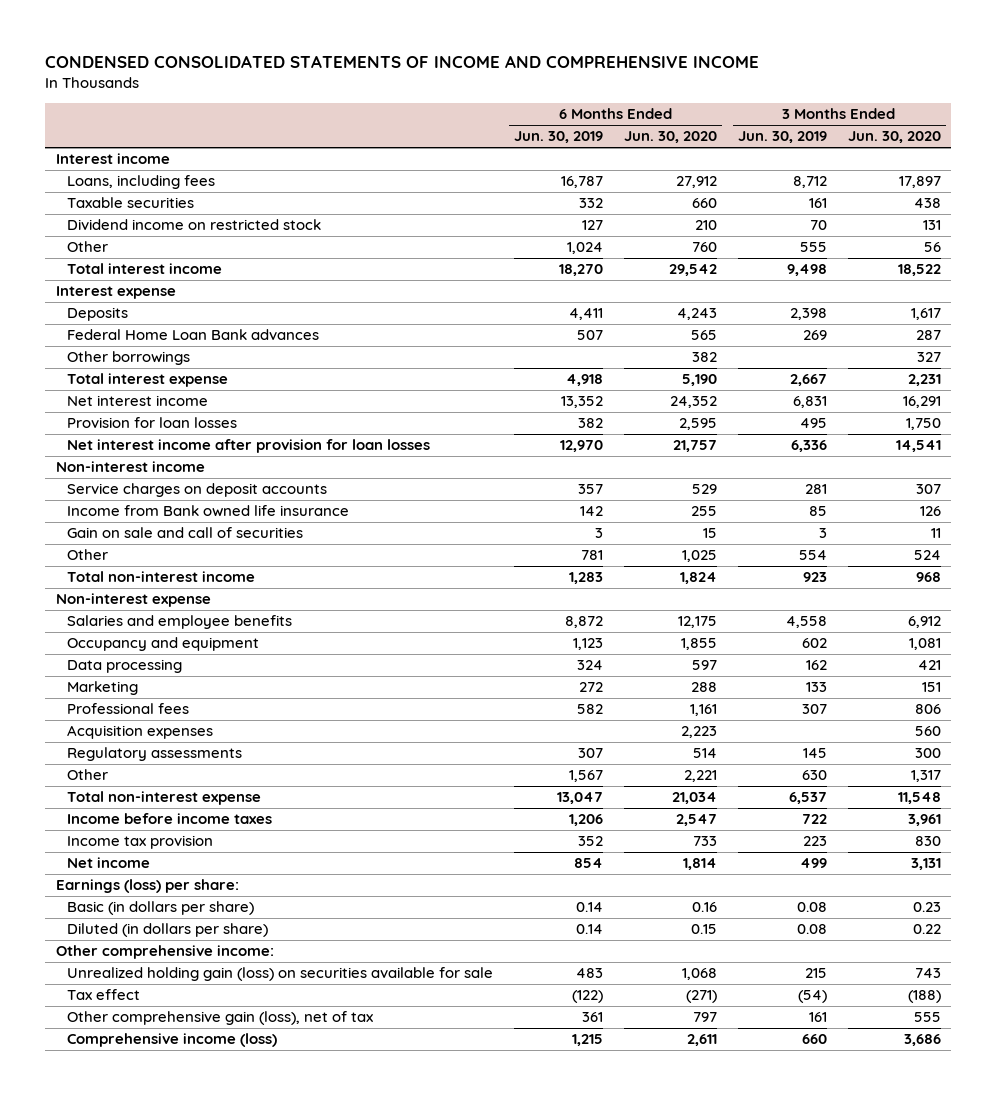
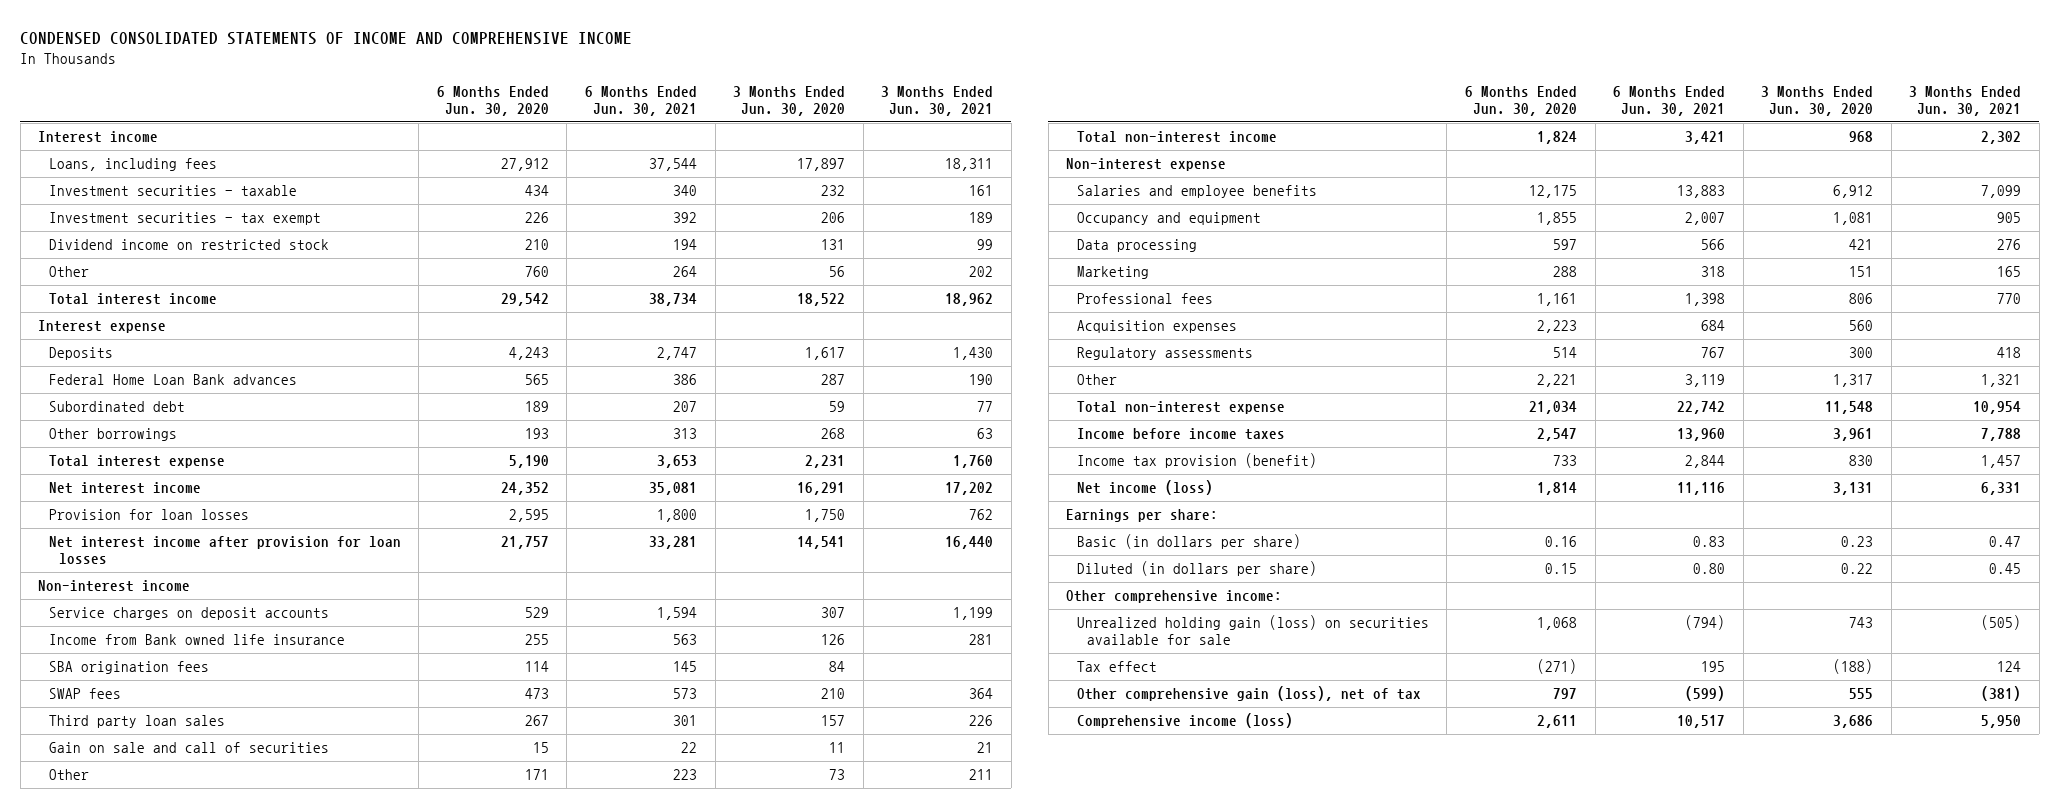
[514,131,604,144] Jun. 30, 2019 -> none
[737,131,827,144] Jun. 30, 2019 -> none
none -> [585,85,698,116] 6 Months Ended Jun. 30, 2021
none -> [881,85,994,116] 3 Months Ended Jun. 30, 2021
[67,197,195,209] Taxable securities -> [48,185,297,197] Investment securities - taxable
[692,198,718,209] 660 -> [524,185,549,197] 434
[913,198,941,209] 438 -> [821,185,846,197] 232
none -> [48,212,321,226] Investment securities - tax exempt
none -> [48,401,185,413] Subordinated debt
[692,352,718,363] 382 -> [524,428,549,440] 193
[916,352,941,363] 327 -> [821,428,846,440] 268
none -> [48,661,209,675] SBA origination fees
none -> [48,688,121,700] SWAP fees
none -> [48,715,225,729] Third party loan sales
[682,550,718,563] 1,025 -> [524,769,549,781] 171
[913,550,941,561] 524 -> [829,769,846,781] 73
[67,835,214,850] Income tax provision -> [1076,453,1317,469] Income tax provision (benefit)
[67,857,151,869] Net income -> [1076,480,1213,496] Net income (loss)
[55,879,239,894] Earnings (loss) per share: -> [1066,509,1219,523] Earnings per share:

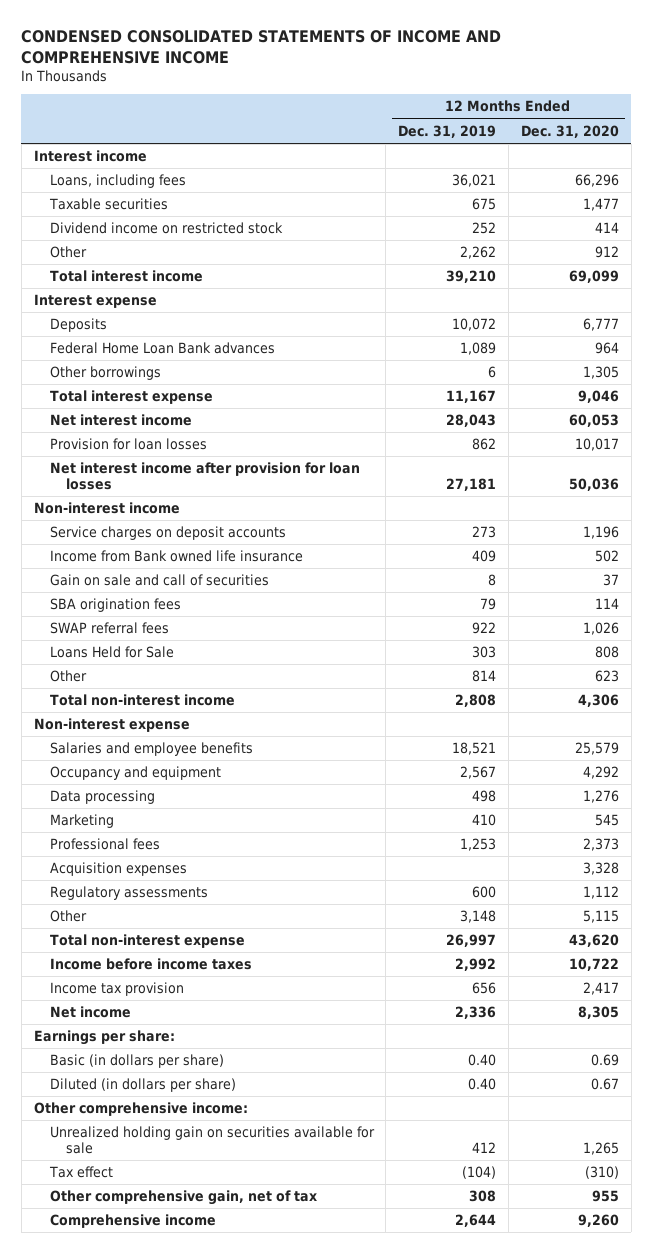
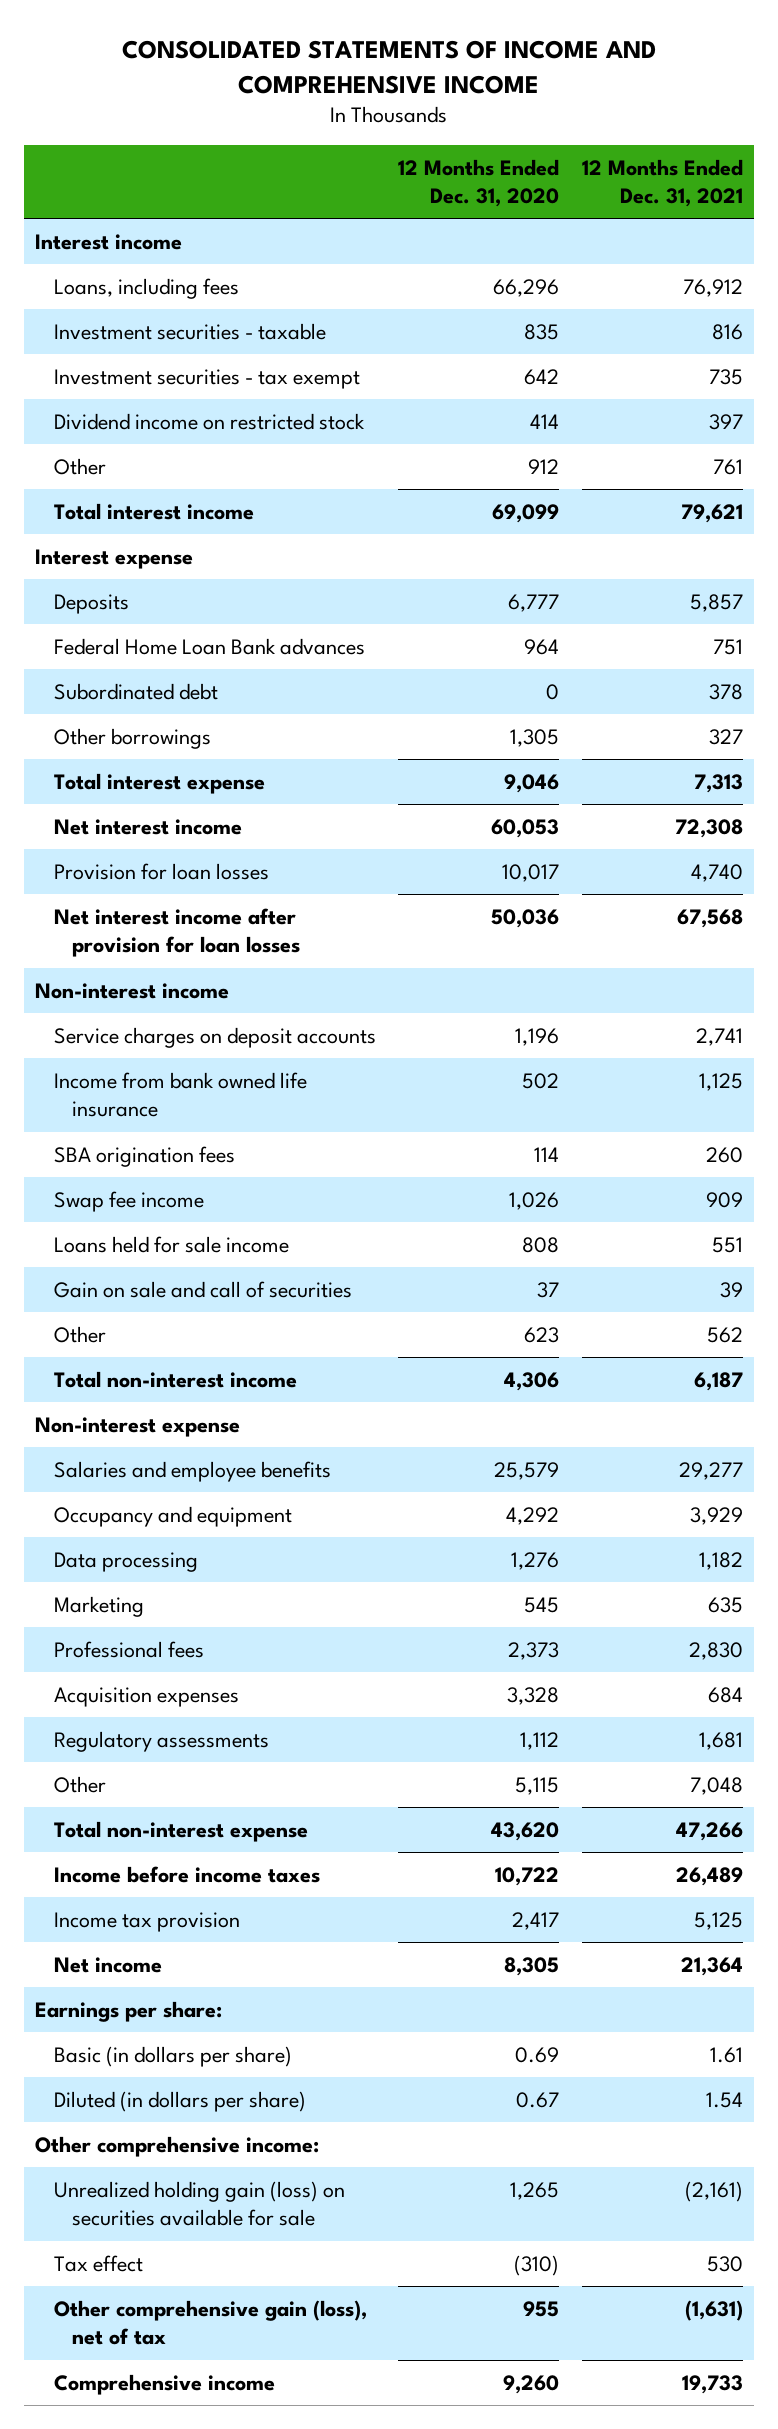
[21,29,502,64] CONDENSED CONSOLIDATED STATEMENTS OF INCOME AND COMPREHENSIVE INCOME -> [122,40,657,94] CONSOLIDATED STATEMENTS OF INCOME AND COMPREHENSIVE INCOME
[398,124,497,138] Dec. 31, 2019 -> none
none -> [582,158,744,207] 12 Months Ended Dec. 31, 2021
[48,198,168,211] Taxable securities -> [53,323,326,341] Investment securities - taxable
[582,198,619,212] 1,477 -> [524,324,560,341] 835
none -> [53,369,360,390] Investment securities - tax exempt
none -> [53,683,218,701] Subordinated debt
[49,550,303,563] Income from Bank owned life insurance -> [53,1072,307,1118] Income from bank owned life insurance
[49,622,169,635] SWAP referral fees -> [53,1191,204,1213] Swap fee income
[49,646,174,659] Loans Held for Sale -> [53,1236,289,1254] Loans held for sale income
[49,574,269,587] Gain on sale and call of securities -> [53,1281,352,1299] Gain on sale and call of securities
[49,1126,375,1154] Unrealized holding gain on securities available for sale -> [53,2181,345,2227] Unrealized holding gain (loss) on securities available for sale
[49,1190,317,1206] Other comprehensive gain, net of tax -> [53,2300,367,2346] Other comprehensive gain (loss), net of tax

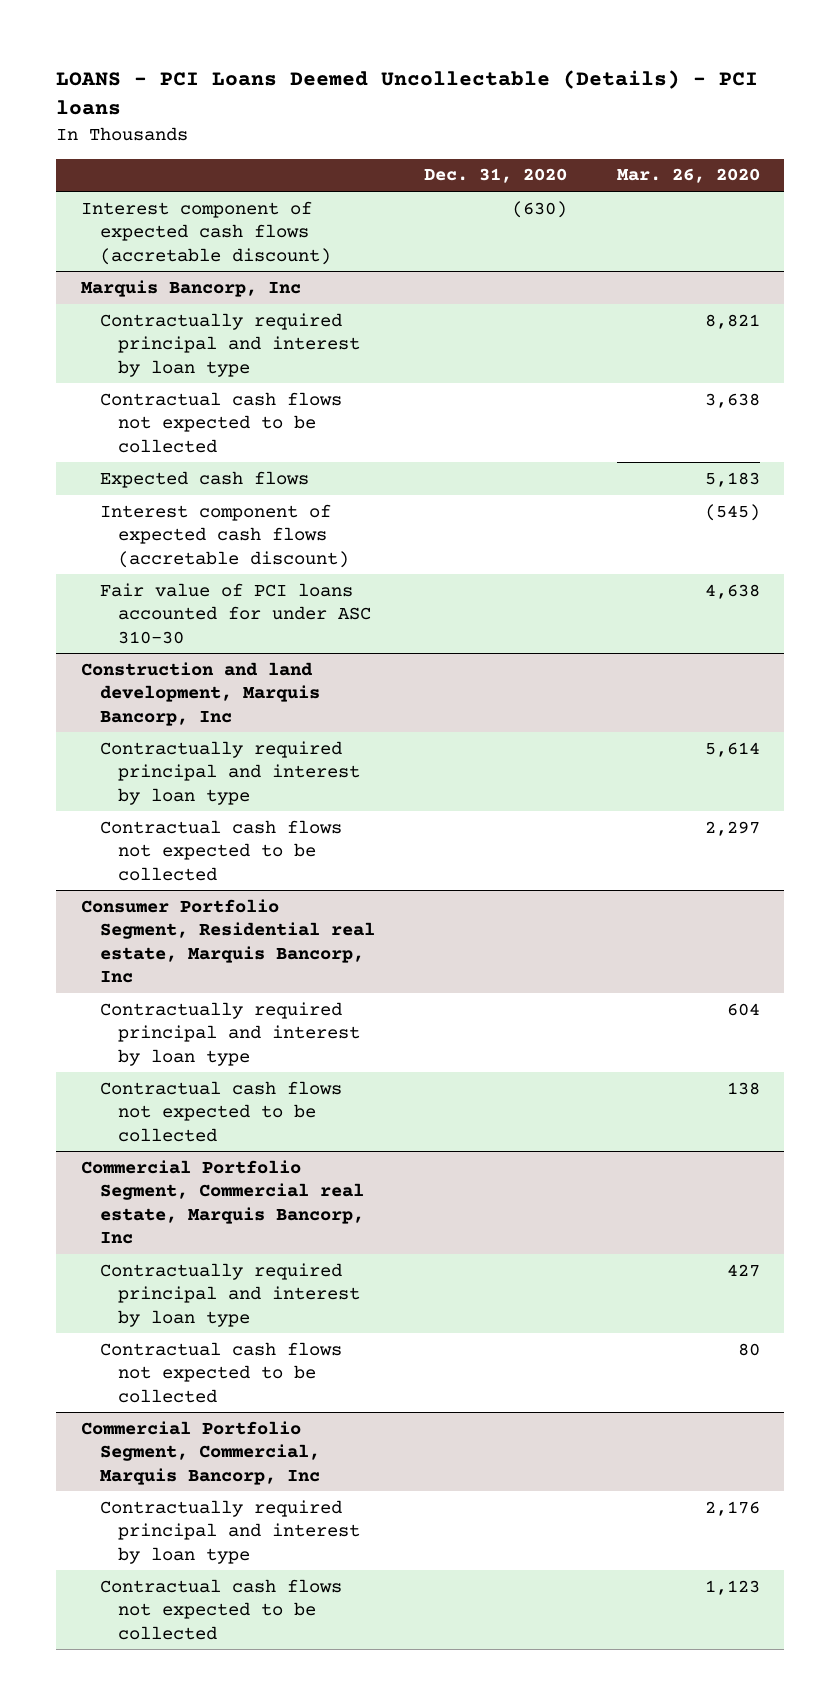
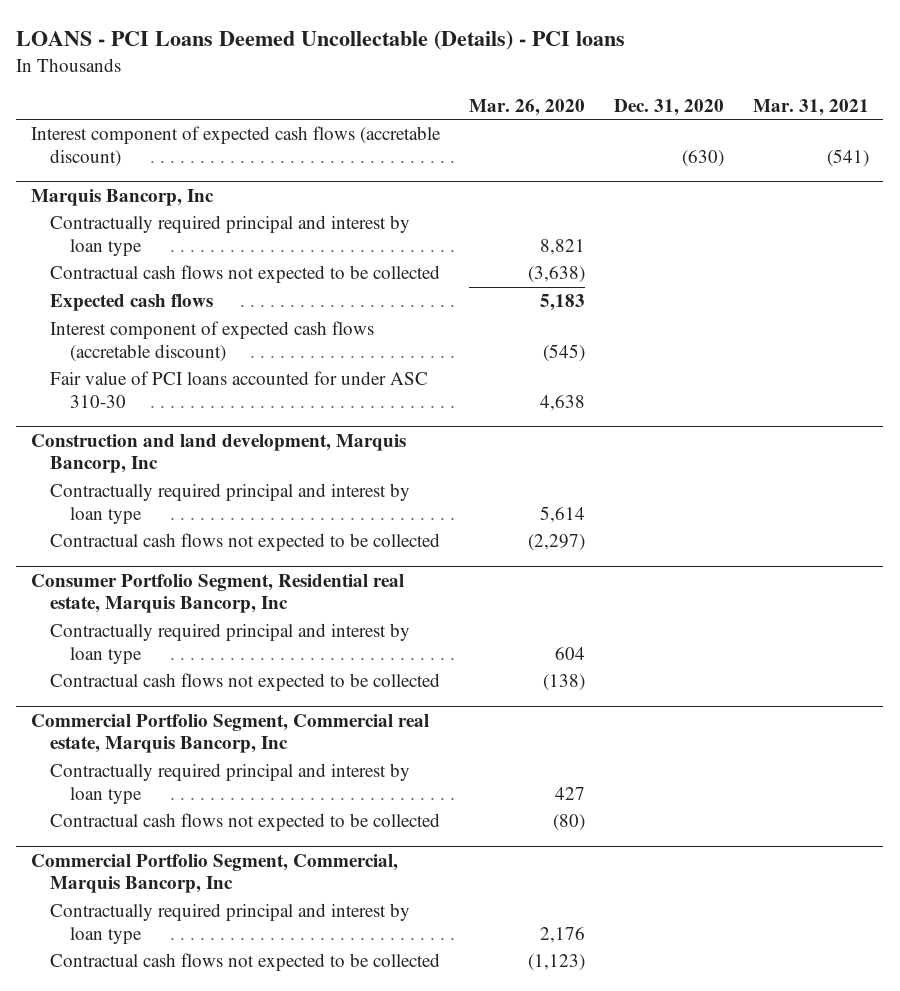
none -> [753,98,870,116] Mar. 31, 2021
[704,392,760,408] 3,638 -> [528,266,586,284] (3,638)
[704,820,760,836] 2,297 -> [528,534,586,552] (2,297)
[726,1081,760,1095] 138 -> [543,674,586,692] (138)
[737,1342,760,1356] 80 -> [553,814,586,832] (80)
[704,1579,760,1595] 1,123 -> [528,954,586,972] (1,123)

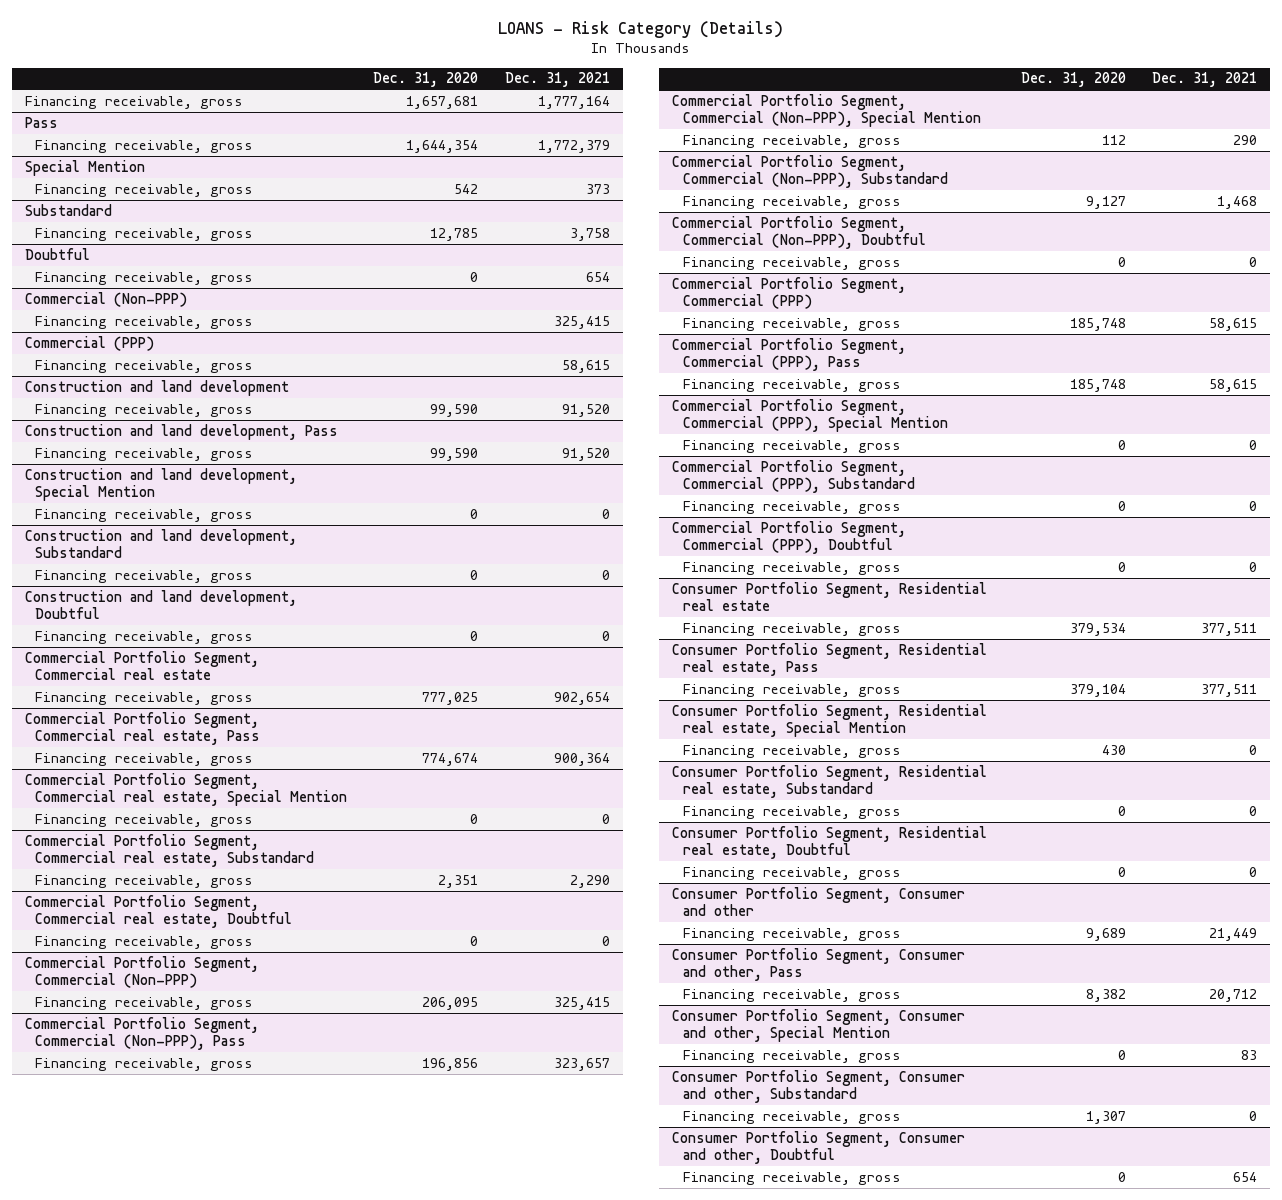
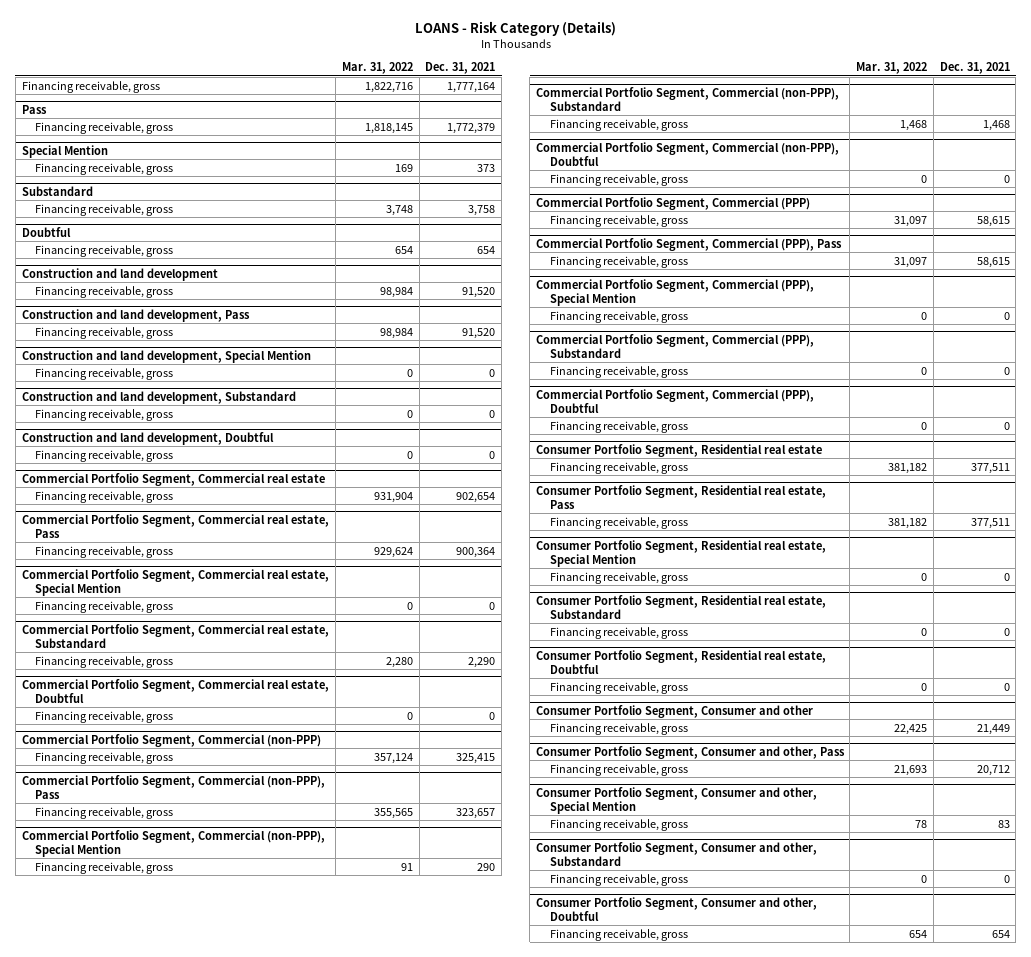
[373,72,479,88] Dec. 31, 2020 -> none
none -> [341,62,413,75] Mar. 31, 2022
[24,291,187,307] Commercial (Non-PPP) -> none
[35,315,254,329] Financing receivable, gross -> none
[24,335,154,351] Commercial (PPP) -> none
[35,359,254,373] Financing receivable, gross -> none
[24,955,259,989] Commercial Portfolio Segment, Commercial (Non-PPP) -> [21,733,321,747] Commercial Portfolio Segment, Commercial (non-PPP)
[24,1016,259,1051] Commercial Portfolio Segment, Commercial (Non-PPP), Pass -> [21,774,325,799] Commercial Portfolio Segment, Commercial (non-PPP), Pass
[672,93,981,128] Commercial Portfolio Segment, Commercial (Non-PPP), Special Mention -> [21,829,325,857] Commercial Portfolio Segment, Commercial (non-PPP), Special Mention
[672,154,948,189] Commercial Portfolio Segment, Commercial (Non-PPP), Substandard -> [535,86,839,111] Commercial Portfolio Segment, Commercial (non-PPP), Substandard
[672,215,926,250] Commercial Portfolio Segment, Commercial (Non-PPP), Doubtful -> [535,141,839,166] Commercial Portfolio Segment, Commercial (non-PPP), Doubtful

